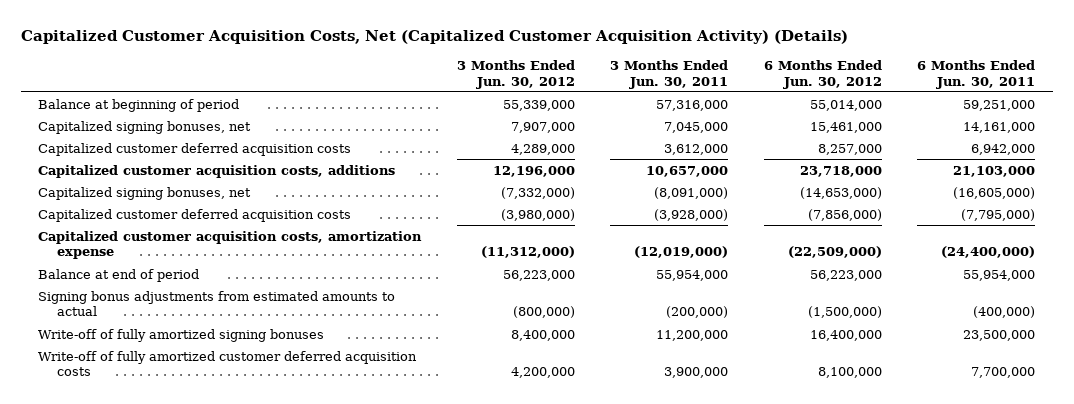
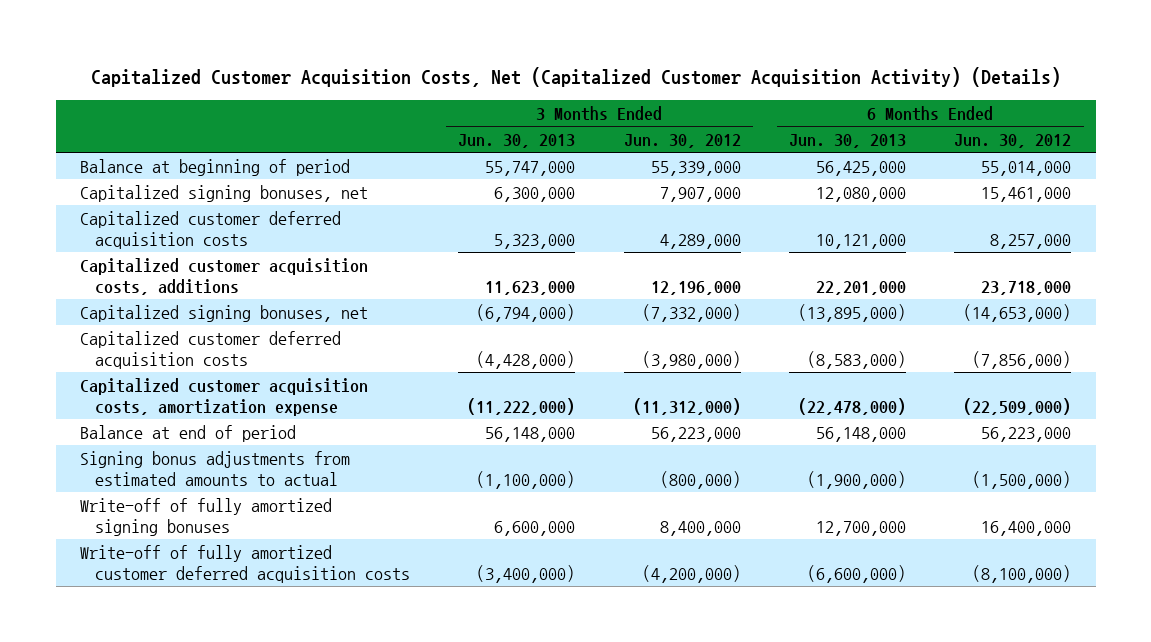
[610,60,729,89] 3 Months Ended Jun. 30, 2011 -> none
[917,60,1036,89] 6 Months Ended Jun. 30, 2011 -> none
none -> [458,133,576,148] Jun. 30, 2013
none -> [788,133,906,148] Jun. 30, 2013
[510,367,575,379] 4,200,000 -> [641,564,741,583] (4,200,000)
[817,367,882,379] 8,100,000 -> [972,564,1072,583] (8,100,000)

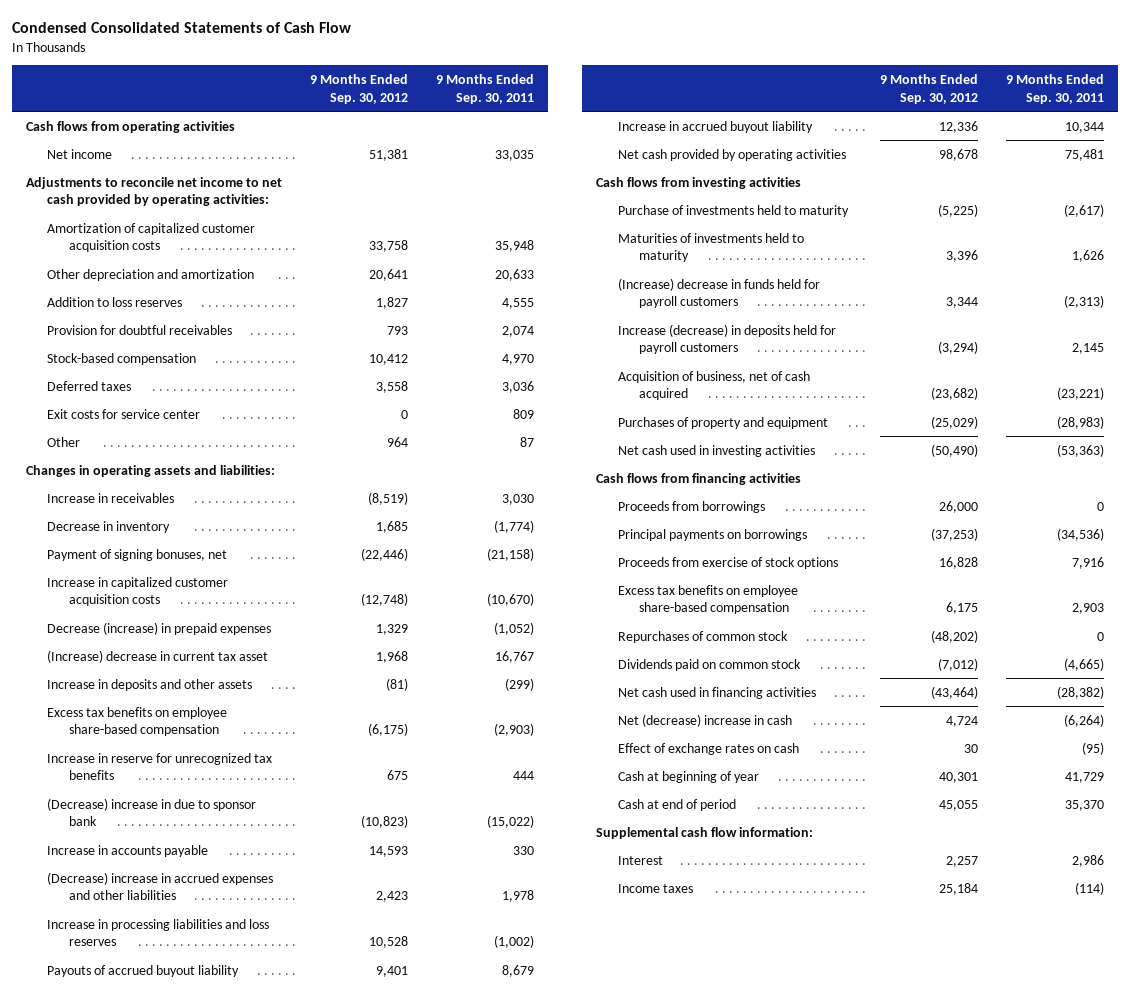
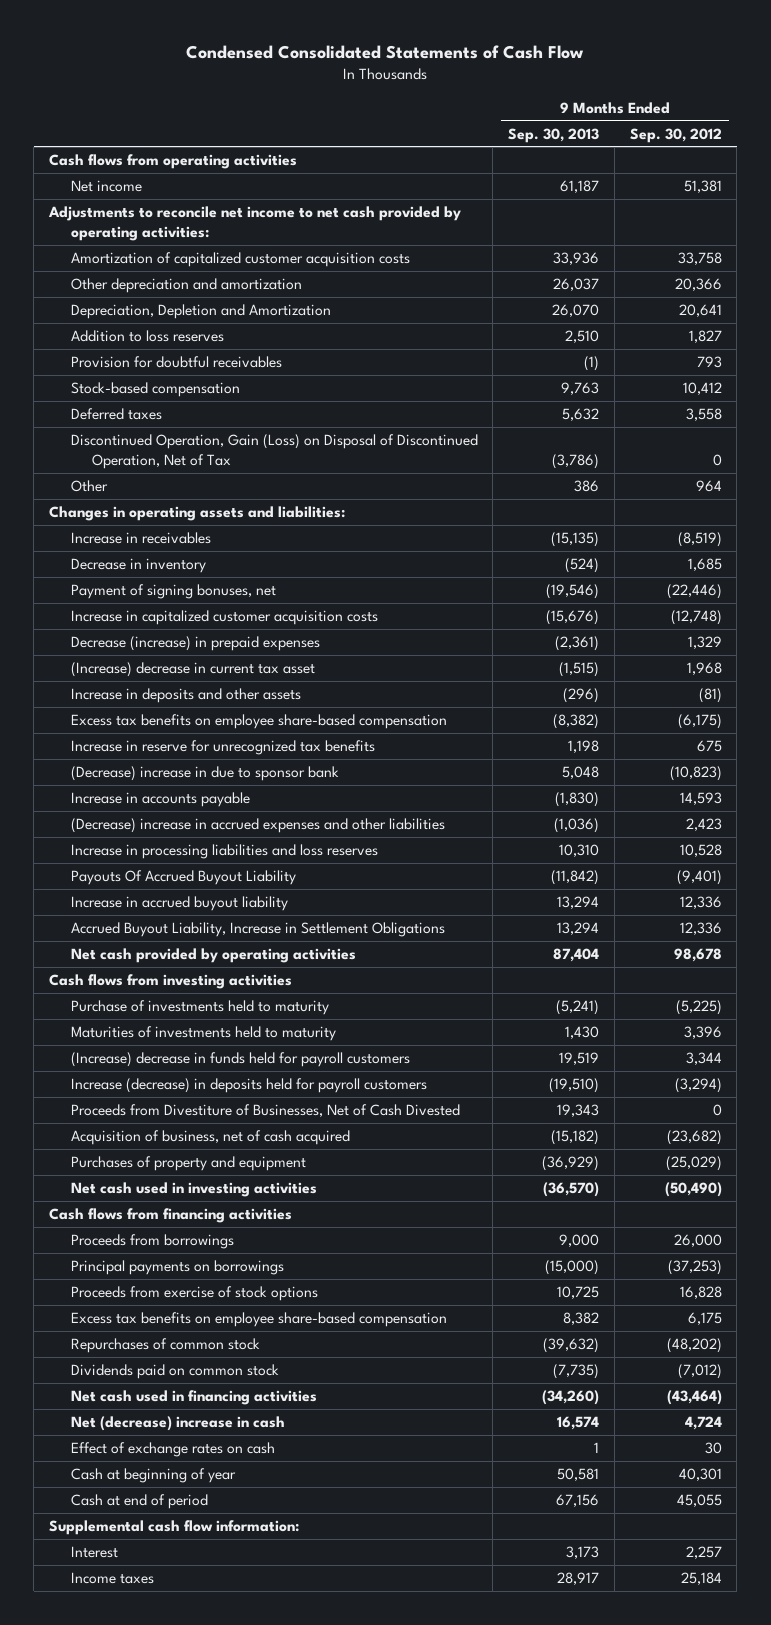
[435,73,534,104] 9 Months Ended Sep. 30, 2011 -> none
none -> [508,127,600,143] Sep. 30, 2013
[368,268,408,281] 20,641 -> [674,278,722,292] 20,366
none -> [70,304,331,320] Depreciation, Depletion and Amortization
[47,408,201,419] Exit costs for service center -> none
none -> [70,434,478,469] Discontinued Operation, Gain (Loss) on Disposal of Discontinued Operation, Net of Tax
[47,964,240,977] Payouts of accrued buyout liability -> [70,870,296,886] Payouts Of Accrued Buyout Liability
[375,965,408,977] 9,401 -> [676,870,722,886] (9,401)
none -> [70,922,445,938] Accrued Buyout Liability, Increase in Settlement Obligations
none -> [70,1104,460,1118] Proceeds from Divestiture of Businesses, Net of Cash Divested

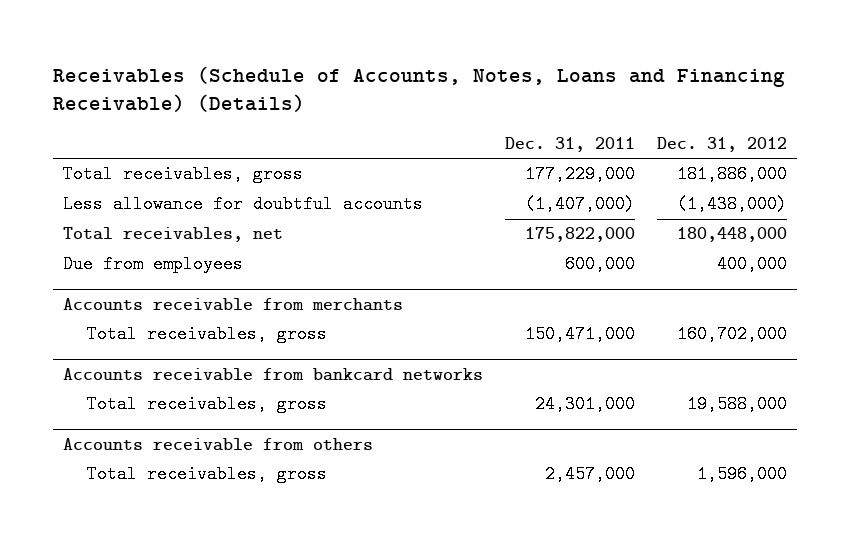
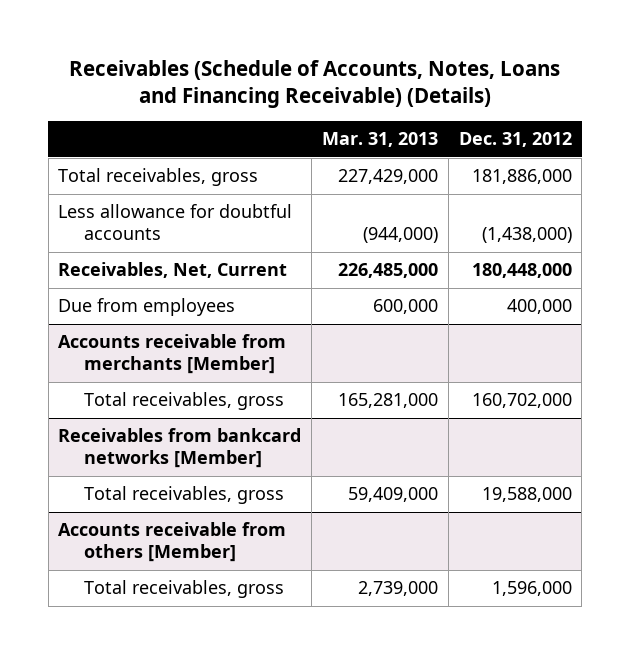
[505,137,636,153] Dec. 31, 2011 -> none
none -> [321,132,438,148] Mar. 31, 2013
[63,227,284,243] Total receivables, net -> [58,262,288,279] Receivables, Net, Current
[63,298,404,312] Accounts receivable from merchants -> [58,334,287,375] Accounts receivable from merchants [Member]
[63,368,484,382] Accounts receivable from bankcard networks -> none
none -> [58,428,302,469] Receivables from bankcard networks [Member]
[63,438,374,452] Accounts receivable from others -> [58,522,287,563] Accounts receivable from others [Member]

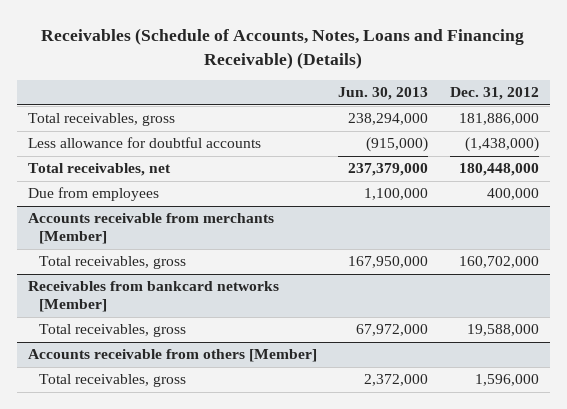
[321,132,438,148] Mar. 31, 2013 -> none
none -> [338,87,429,101] Jun. 30, 2013
[58,262,288,279] Receivables, Net, Current -> [28,163,172,177] Total receivables, net

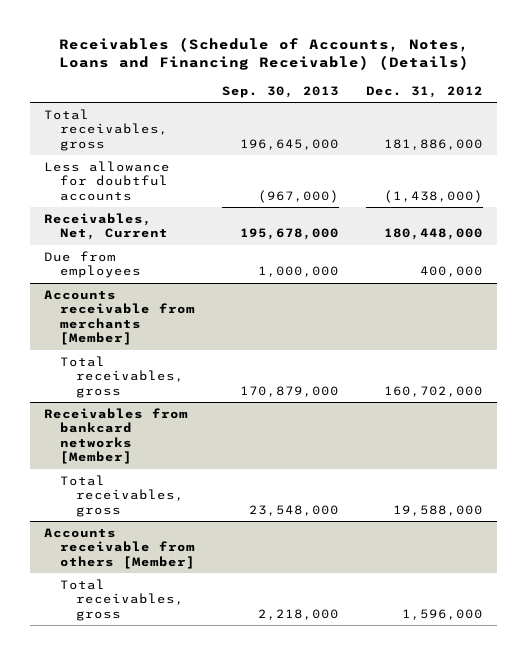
[338,87,429,101] Jun. 30, 2013 -> none
none -> [222,85,340,98] Sep. 30, 2013
[28,163,172,177] Total receivables, net -> [43,212,169,241] Receivables, Net, Current

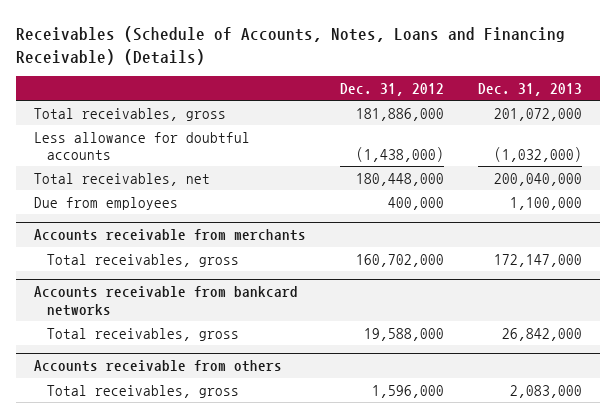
[222,85,340,98] Sep. 30, 2013 -> none
none -> [478,83,583,97] Dec. 31, 2013
[43,212,169,241] Receivables, Net, Current -> [33,172,210,186] Total receivables, net
[43,289,196,346] Accounts receivable from merchants [Member] -> [33,229,306,242] Accounts receivable from merchants
[43,407,188,465] Receivables from bankcard networks [Member] -> none
none -> [33,286,298,316] Accounts receivable from bankcard networks
[43,527,196,569] Accounts receivable from others [Member] -> [33,360,282,373] Accounts receivable from others

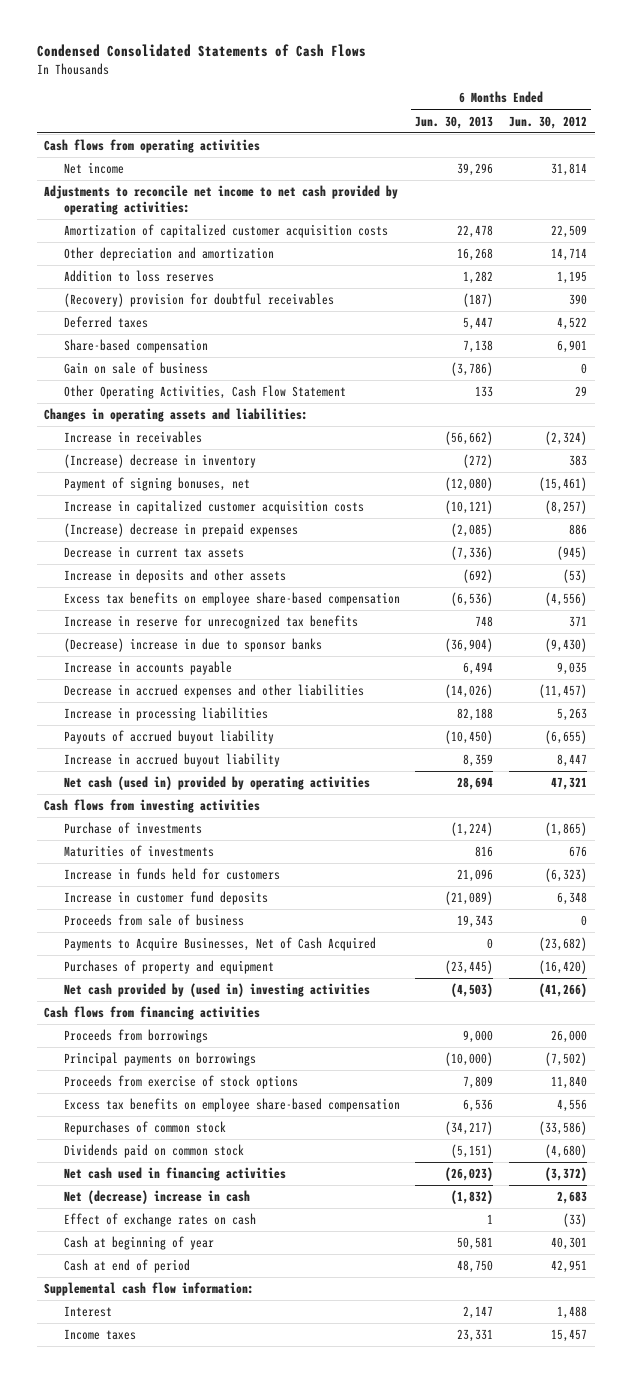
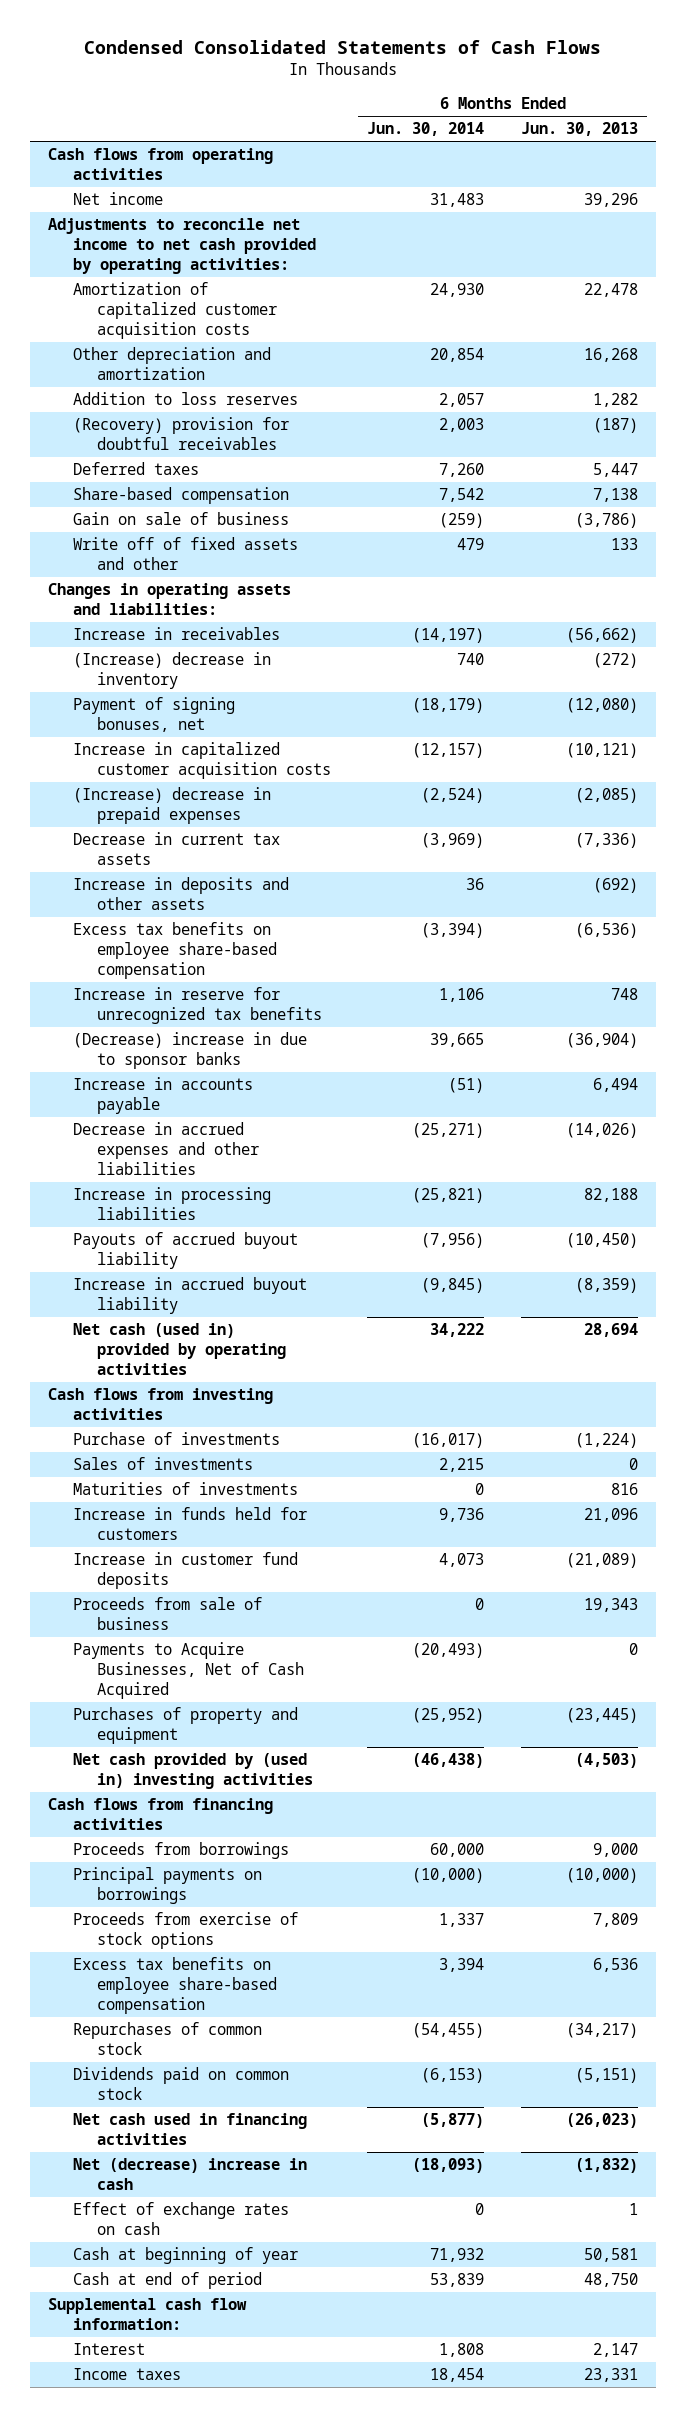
[508,115,587,129] Jun. 30, 2012 -> none
none -> [367,122,485,137] Jun. 30, 2014
[63,385,346,400] Other Operating Activities, Cash Flow Statement -> [72,537,298,570] Write off of fixed assets and other
[463,754,494,768] 8,359 -> [574,1278,638,1294] (8,359)
none -> [72,1457,253,1471] Sales of investments

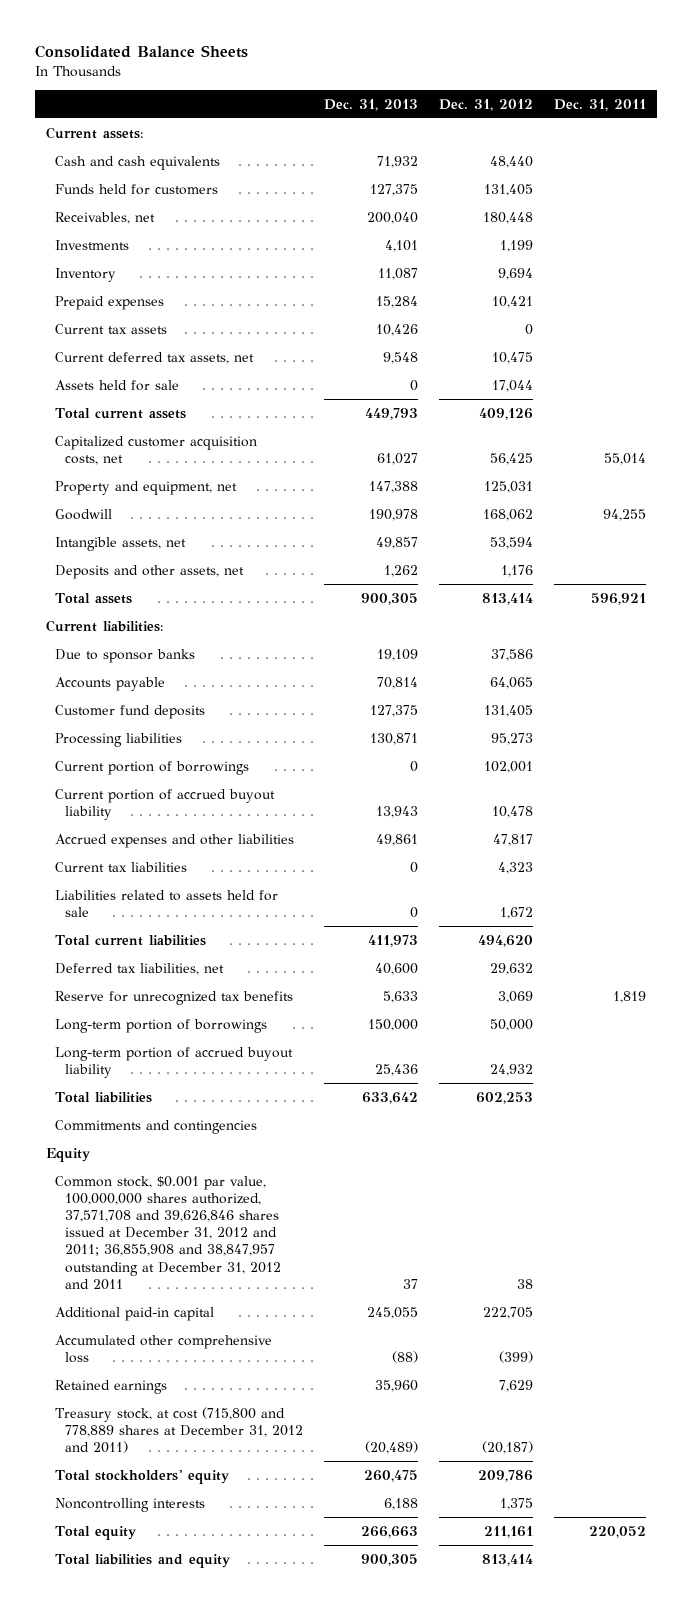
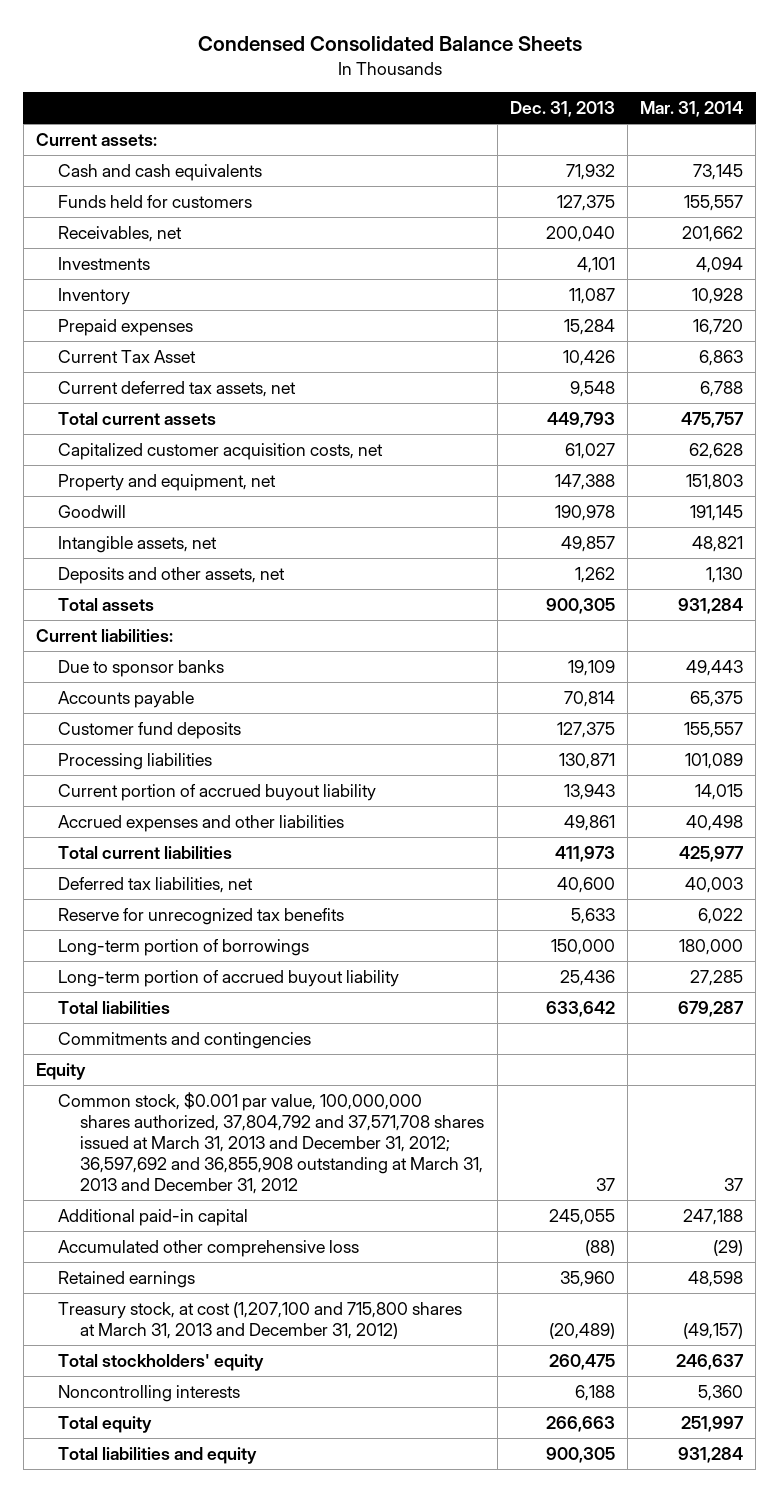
[35,44,249,58] Consolidated Balance Sheets -> [197,35,582,51] Condensed Consolidated Balance Sheets
[439,98,534,111] Dec. 31, 2012 -> none
[554,98,647,111] Dec. 31, 2011 -> none
none -> [640,101,744,118] Mar. 31, 2014
[55,323,168,334] Current tax assets -> [58,349,197,363] Current Tax Asset
[55,379,180,391] Assets held for sale -> none
[55,760,250,775] Current portion of borrowings -> none
[55,861,188,872] Current tax liabilities -> none
[55,889,279,917] Liabilities related to assets held for sale -> none
[55,1175,282,1290] Common stock, $0.001 par value, 100,000,000 shares authorized, 37,571,708 and 39,626,846 shares issued at December 31, 2012 and 2011; 36,855,908 and 38,847,957 outstanding at December 31, 2012 and 2011 -> [58,1091,485,1195] Common stock, $0.001 par value, 100,000,000 shares authorized, 37,804,792 and 37,571,708 shares issued at March 31, 2013 and December 31, 2012; 36,597,692 and 36,855,908 outstanding at March 31, 2013 and December 31, 2012
[55,1406,304,1454] Treasury stock, at cost (715,800 and 778,889 shares at December 31, 2012 and 2011) -> [58,1301,463,1340] Treasury stock, at cost (1,207,100 and 715,800 shares at March 31, 2013 and December 31, 2012)

